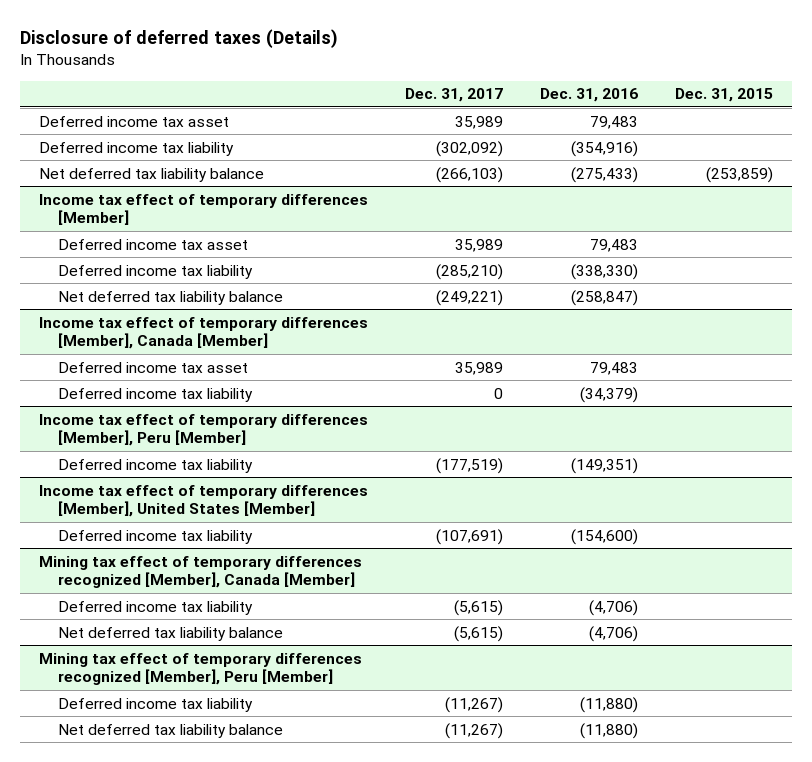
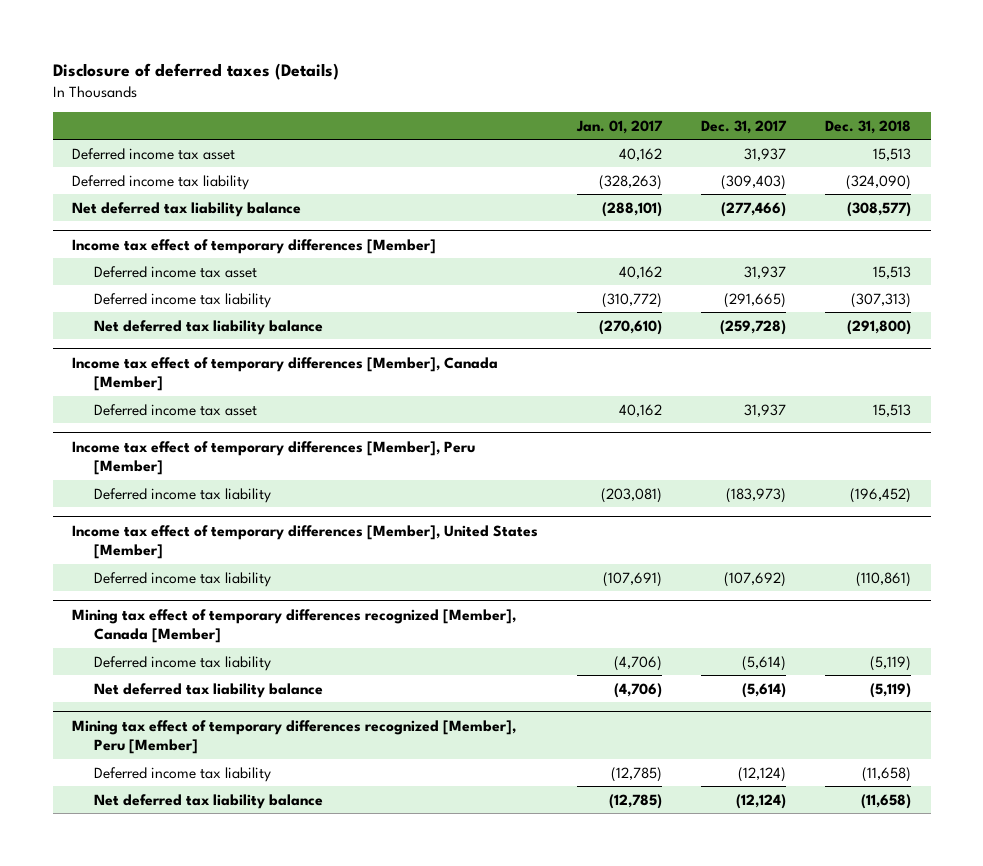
[540,88,639,103] Dec. 31, 2016 -> none
[675,88,774,103] Dec. 31, 2015 -> none
none -> [576,119,664,134] Jan. 01, 2017
none -> [825,119,912,134] Dec. 31, 2018
[454,115,503,129] 35,989 -> [744,147,787,161] 31,937
[435,140,503,157] (302,092) -> [721,174,787,190] (309,403)
[435,166,503,183] (266,103) -> [721,201,787,217] (277,466)
[454,238,503,252] 35,989 -> [744,265,787,279] 31,937
[435,263,503,280] (285,210) -> [724,292,787,308] (291,665)
[435,289,503,306] (249,221) -> [720,319,787,335] (259,728)
[57,387,253,402] Deferred income tax liability -> none
[454,361,503,375] 35,989 -> [744,403,787,417] 31,937
[435,457,503,474] (177,519) -> [726,487,787,503] (183,973)
[435,528,503,545] (107,691) -> [724,571,787,587] (107,692)
[453,599,503,616] (5,615) -> [742,655,787,671] (5,614)
[453,625,503,642] (5,615) -> [742,682,787,698] (5,614)
[444,696,503,713] (11,267) -> [738,766,787,782] (12,124)
[444,722,503,739] (11,267) -> [736,793,787,809] (12,124)

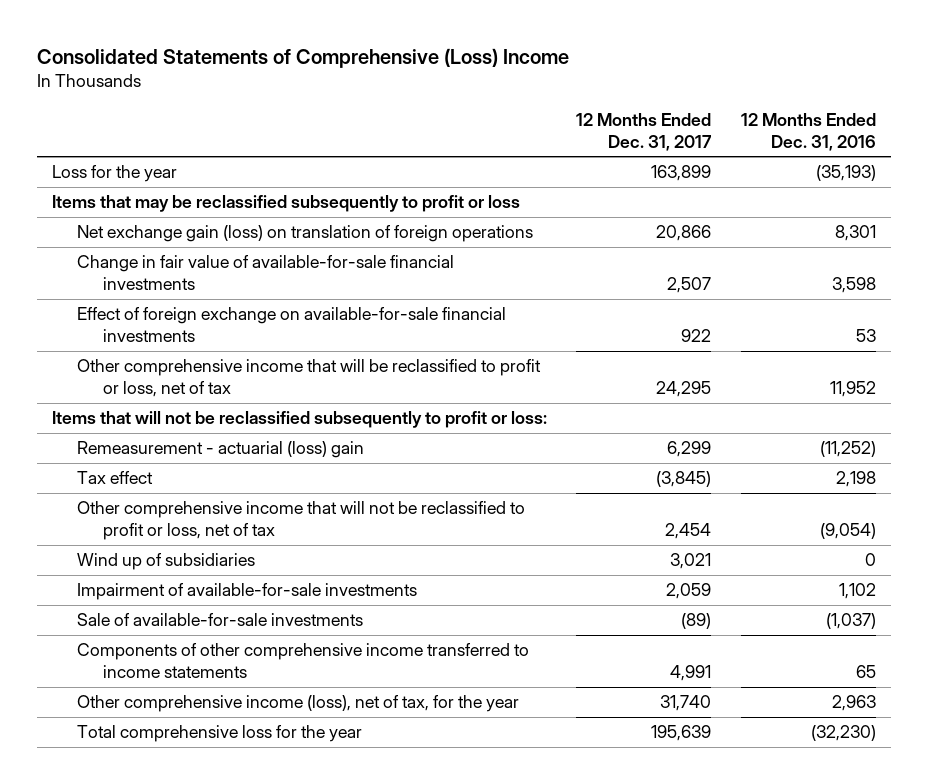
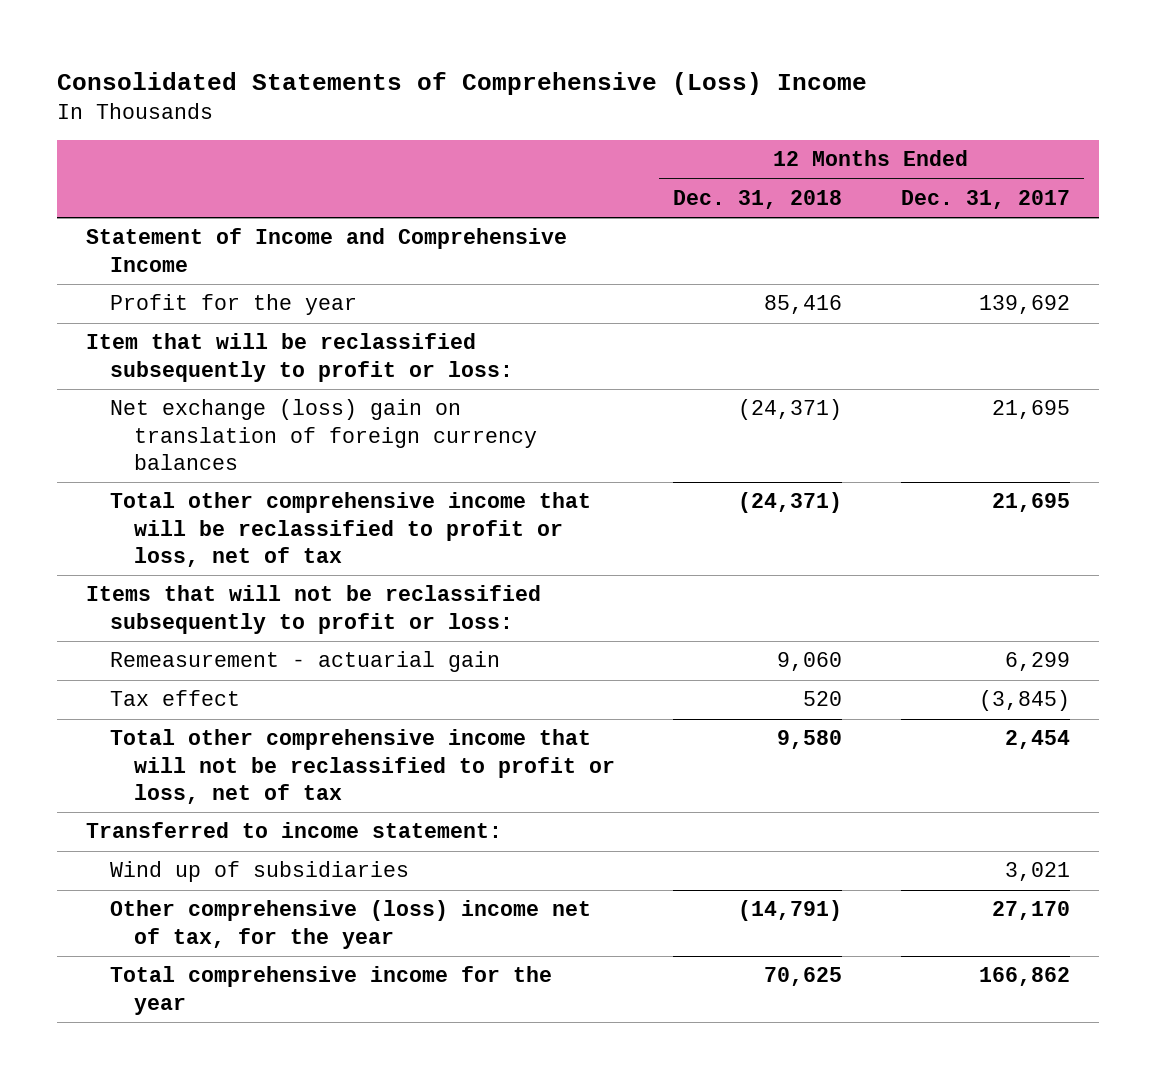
[740,112,876,151] 12 Months Ended Dec. 31, 2016 -> none
none -> [673,189,843,209] Dec. 31, 2018
[77,255,455,291] Change in fair value of available-for-sale financial investments -> none
[77,307,507,343] Effect of foreign exchange on available-for-sale financial investments -> none
none -> [85,228,567,272] Statement of Income and Comprehensive Income
[51,165,177,183] Loss for the year -> [110,294,358,316] Profit for the year
[651,165,712,182] 163,899 -> [978,295,1070,315] 139,692
[51,195,520,213] Items that may be reclassified subsequently to profit or loss -> [85,333,514,382] Item that will be reclassified subsequently to profit or loss:
[77,225,534,243] Net exchange gain (loss) on translation of foreign operations -> [110,399,538,471] Net exchange (loss) gain on translation of foreign currency balances
[656,225,712,242] 20,866 -> [991,400,1070,420] 21,695
[77,359,542,398] Other comprehensive income that will be reclassified to profit or loss, net of tax -> [110,492,592,568] Total other comprehensive income that will be reclassified to profit or loss, net of tax
[656,381,712,398] 24,295 -> [991,493,1070,513] 21,695
[77,441,365,459] Remeasurement - actuarial (loss) gain -> [110,651,501,673] Remeasurement - actuarial gain
[77,501,526,541] Other comprehensive income that will not be reclassified to profit or loss, net of tax -> [110,729,616,805] Total other comprehensive income that will not be reclassified to profit or loss, net of tax
none -> [85,822,502,839] Transferred to income statement:
[77,583,418,601] Impairment of available-for-sale investments -> none
[77,613,364,627] Sale of available-for-sale investments -> none
[77,643,530,679] Components of other comprehensive income transferred to income statements -> none
[77,695,520,713] Other comprehensive income (loss), net of tax, for the year -> [110,900,592,949] Other comprehensive (loss) income net of tax, for the year
[660,695,712,712] 31,740 -> [991,901,1070,921] 27,170
[77,725,363,743] Total comprehensive loss for the year -> [110,966,553,1015] Total comprehensive income for the year
[651,725,712,742] 195,639 -> [978,967,1070,987] 166,862

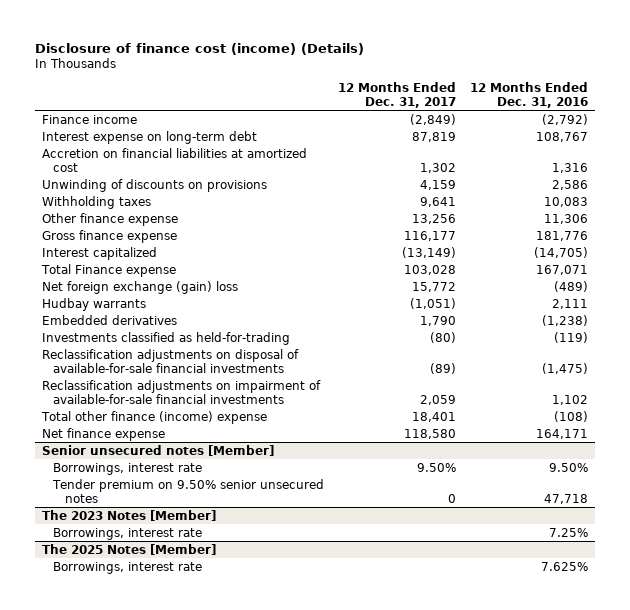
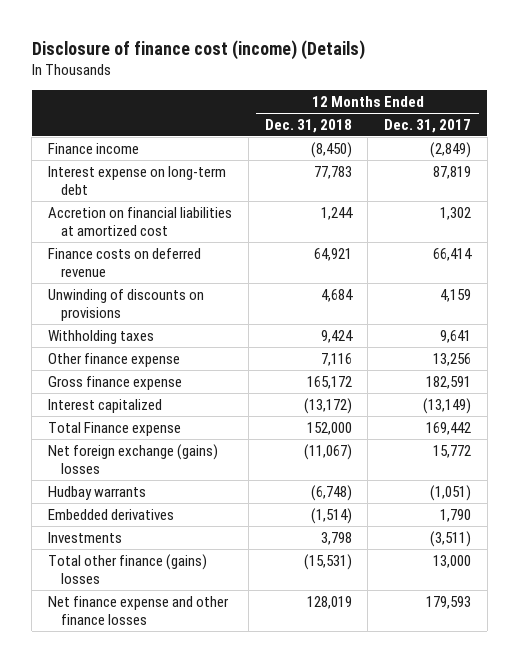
[469,82,588,109] 12 Months Ended Dec. 31, 2016 -> none
none -> [264,118,352,133] Dec. 31, 2018
none -> [47,247,201,277] Finance costs on deferred revenue
[404,230,457,241] 116,177 -> [426,375,472,389] 182,591
[404,264,457,275] 103,028 -> [426,421,472,435] 169,442
[41,280,238,294] Net foreign exchange (gain) loss -> [47,443,218,474] Net foreign exchange (gains) losses
[41,331,290,345] Investments classified as held-for-trading -> none
[41,348,299,373] Reclassification adjustments on disposal of available-for-sale financial investments -> none
[41,379,321,404] Reclassification adjustments on impairment of available-for-sale financial investments -> none
[41,444,274,456] Senior unsecured notes [Member] -> none
[53,462,203,475] Borrowings, interest rate -> none
[52,478,325,503] Tender premium on 9.50% senior unsecured notes -> none
[41,509,216,521] The 2023 Notes [Member] -> none
[53,527,203,540] Borrowings, interest rate -> none
[41,543,216,555] The 2025 Notes [Member] -> none
[53,561,203,574] Borrowings, interest rate -> none
none -> [47,531,122,543] Investments
[40,410,267,424] Total other finance (income) expense -> [47,553,207,584] Total other finance (gains) losses
[412,411,457,422] 18,401 -> [433,554,472,568] 13,000
[41,427,165,441] Net finance expense -> [47,595,229,625] Net finance expense and other finance losses
[404,428,457,439] 118,580 -> [426,595,472,609] 179,593

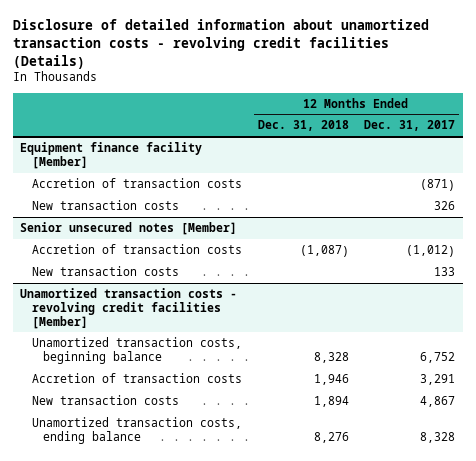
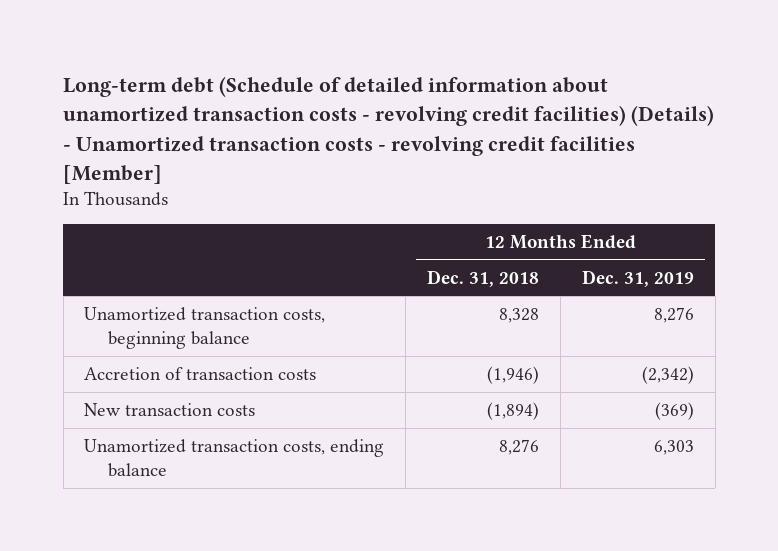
[12,19,429,69] Disclosure of detailed information about unamortized transaction costs - revolving credit facilities (Details) -> [63,76,715,184] Long-term debt (Schedule of detailed information about unamortized transaction costs - revolving credit facilities) (Details) - Unamortized transaction costs - revolving credit facilities [Member]
[364,120,456,132] Dec. 31, 2017 -> none
none -> [581,269,694,287] Dec. 31, 2019
[20,141,203,169] Equipment finance facility [Member] -> none
[31,177,242,188] Accretion of transaction costs -> none
[31,199,179,210] New transaction costs -> none
[20,221,238,235] Senior unsecured notes [Member] -> none
[31,243,242,254] Accretion of transaction costs -> none
[31,265,179,276] New transaction costs -> none
[20,287,238,329] Unamortized transaction costs - revolving credit facilities [Member] -> none
[313,373,349,385] 1,946 -> [487,365,540,384] (1,946)
[313,395,349,407] 1,894 -> [487,401,540,420] (1,894)

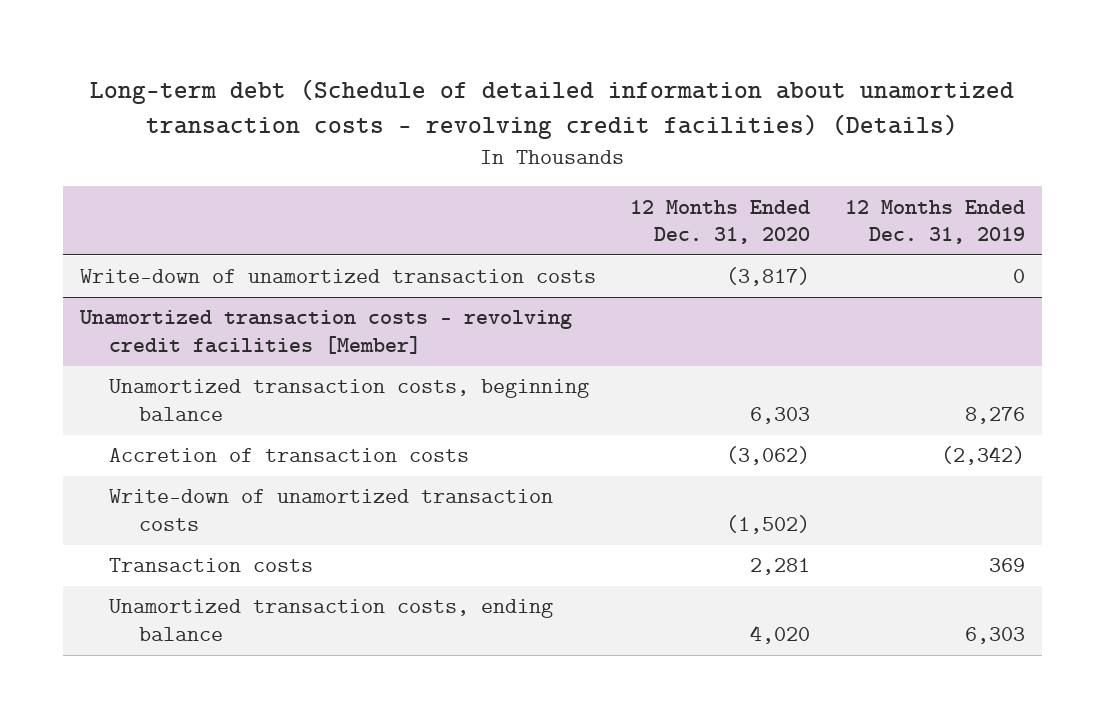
[63,76,715,184] Long-term debt (Schedule of detailed information about unamortized transaction costs - revolving credit facilities) (Details) - Unamortized transaction costs - revolving credit facilities [Member] -> [90,78,1015,139] Long-term debt (Schedule of detailed information about unamortized transaction costs - revolving credit facilities) (Details)
[427,269,540,287] Dec. 31, 2018 -> none
none -> [630,199,811,245] 12 Months Ended Dec. 31, 2020
none -> [79,269,596,284] Write-down of unamortized transaction costs
none -> [78,310,572,355] Unamortized transaction costs - revolving credit facilities [Member]
none -> [109,489,554,532] Write-down of unamortized transaction costs
[84,402,256,416] New transaction costs -> [109,558,314,573] Transaction costs
[654,401,694,420] (369) -> [988,558,1025,573] 369

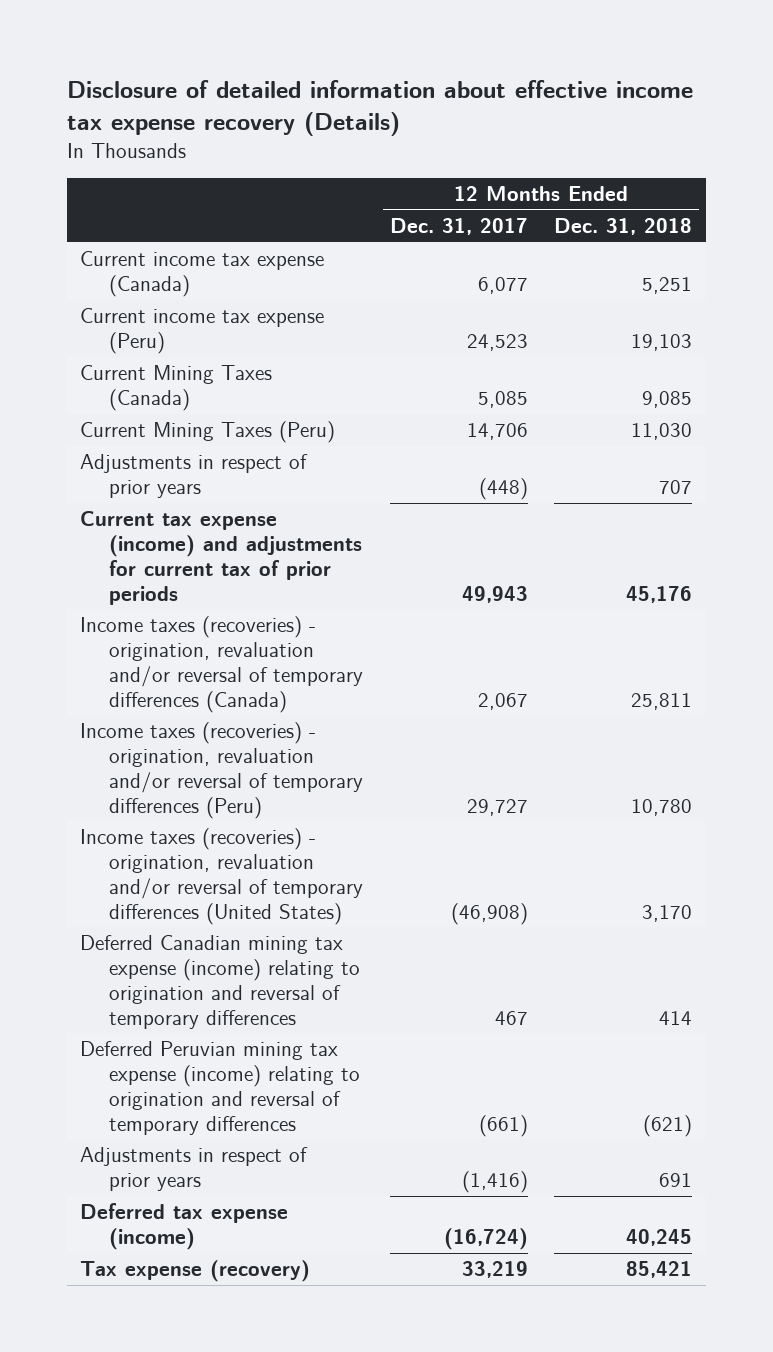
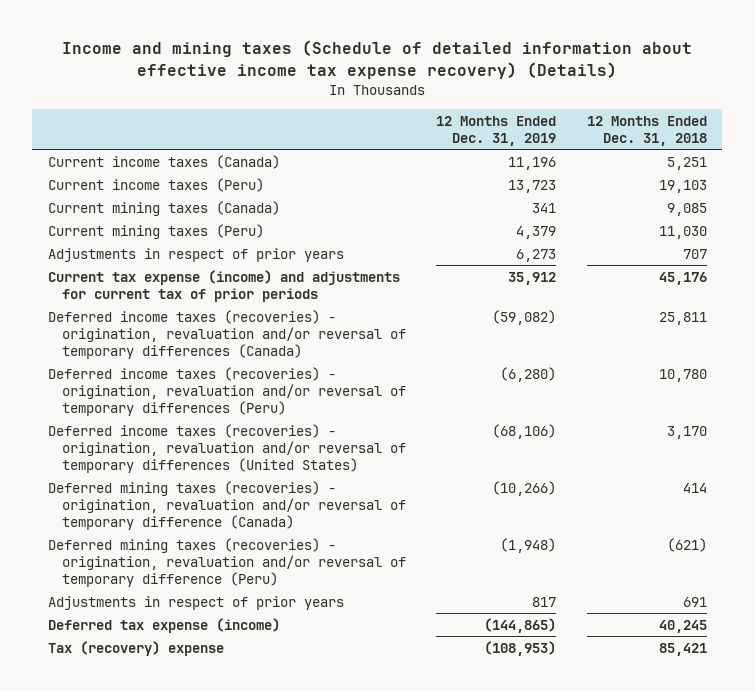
[66,80,693,137] Disclosure of detailed information about effective income tax expense recovery (Details) -> [62,40,693,79] Income and mining taxes (Schedule of detailed information about effective income tax expense recovery) (Details)
[389,217,528,235] Dec. 31, 2017 -> none
none -> [436,115,557,146] 12 Months Ended Dec. 31, 2019
[80,251,325,297] Current income tax expense (Canada) -> [47,154,280,169] Current income taxes (Canada)
[80,308,325,354] Current income tax expense (Peru) -> [47,177,264,192] Current income taxes (Peru)
[80,365,273,411] Current Mining Taxes (Canada) -> [47,200,280,216] Current mining taxes (Canada)
[80,421,336,444] Current Mining Taxes (Peru) -> [47,223,264,239] Current mining taxes (Peru)
[80,616,363,713] Income taxes (recoveries) - origination, revaluation and/or reversal of temporary differences (Canada) -> [47,309,406,359] Deferred income taxes (recoveries) - origination, revaluation and/or reversal of temporary differences (Canada)
[80,722,363,819] Income taxes (recoveries) - origination, revaluation and/or reversal of temporary differences (Peru) -> [47,366,406,416] Deferred income taxes (recoveries) - origination, revaluation and/or reversal of temporary differences (Peru)
[80,828,363,925] Income taxes (recoveries) - origination, revaluation and/or reversal of temporary differences (United States) -> [47,423,406,473] Deferred income taxes (recoveries) - origination, revaluation and/or reversal of temporary differences (United States)
[80,935,360,1029] Deferred Canadian mining tax expense (income) relating to origination and reversal of temporary differences -> [47,480,406,530] Deferred mining taxes (recoveries) - origination, revaluation and/or reversal of temporary difference (Canada)
[80,1041,360,1135] Deferred Peruvian mining tax expense (income) relating to origination and reversal of temporary differences -> [47,537,406,587] Deferred mining taxes (recoveries) - origination, revaluation and/or reversal of temporary difference (Peru)
[80,1260,311,1283] Tax expense (recovery) -> [47,640,224,656] Tax (recovery) expense

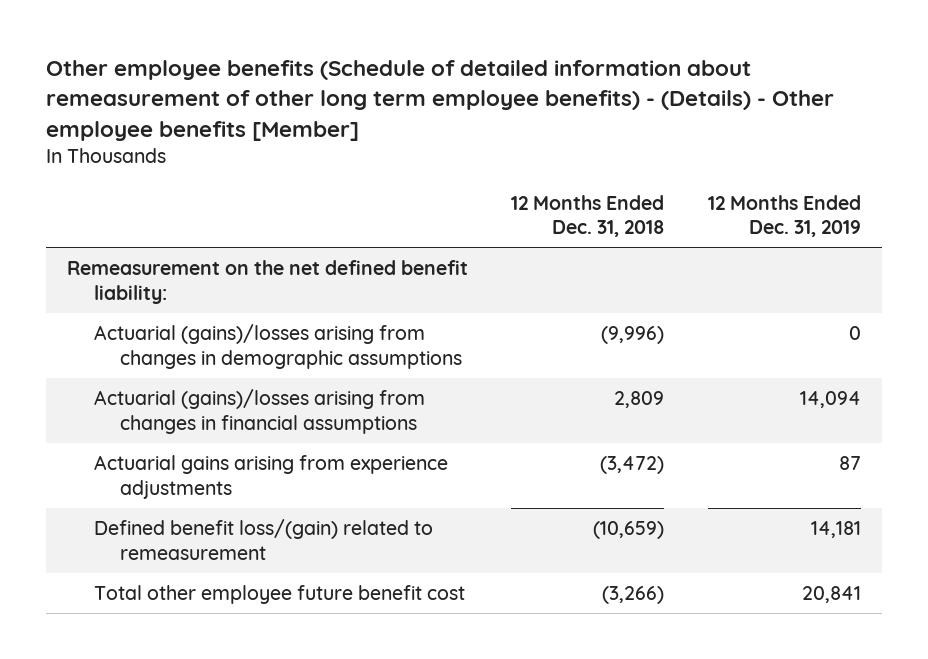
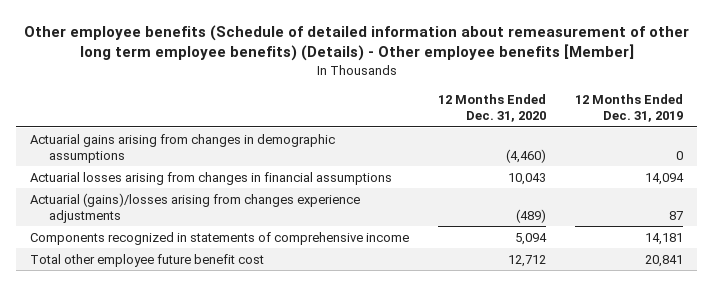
[45,60,834,141] Other employee benefits (Schedule of detailed information about remeasurement of other long term employee benefits) - (Details) - Other employee benefits [Member] -> [23,24,689,62] Other employee benefits (Schedule of detailed information about remeasurement of other long term employee benefits) (Details) - Other employee benefits [Member]
[511,194,665,238] 12 Months Ended Dec. 31, 2018 -> none
none -> [438,94,547,123] 12 Months Ended Dec. 31, 2020
[67,259,469,304] Remeasurement on the net defined benefit liability: -> none
[93,323,462,369] Actuarial (gains)/losses arising from changes in demographic assumptions -> [30,133,336,163] Actuarial gains arising from changes in demographic assumptions
[93,388,425,434] Actuarial (gains)/losses arising from changes in financial assumptions -> [30,171,393,185] Actuarial losses arising from changes in financial assumptions
[93,454,448,499] Actuarial gains arising from experience adjustments -> [30,192,361,223] Actuarial (gains)/losses arising from changes experience adjustments
[93,518,433,560] Defined benefit loss/(gain) related to remeasurement -> [30,231,410,245] Components recognized in statements of comprehensive income

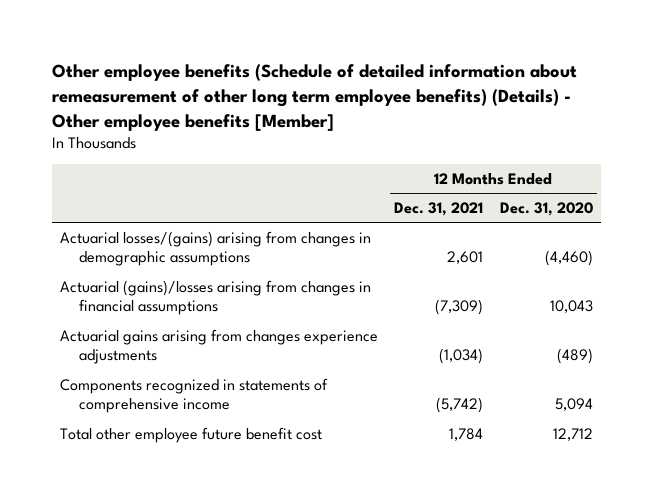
[574,94,683,123] 12 Months Ended Dec. 31, 2019 -> none
none -> [394,202,484,217] Dec. 31, 2021
[30,133,336,163] Actuarial gains arising from changes in demographic assumptions -> [60,230,372,267] Actuarial losses/(gains) arising from changes in demographic assumptions
[30,171,393,185] Actuarial losses arising from changes in financial assumptions -> [60,279,372,316] Actuarial (gains)/losses arising from changes in financial assumptions
[30,192,361,223] Actuarial (gains)/losses arising from changes experience adjustments -> [60,328,379,365] Actuarial gains arising from changes experience adjustments

